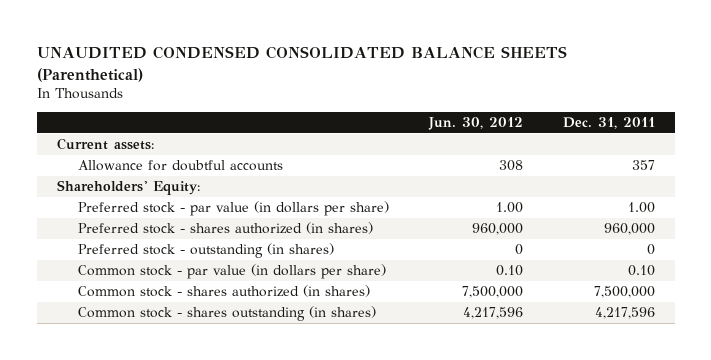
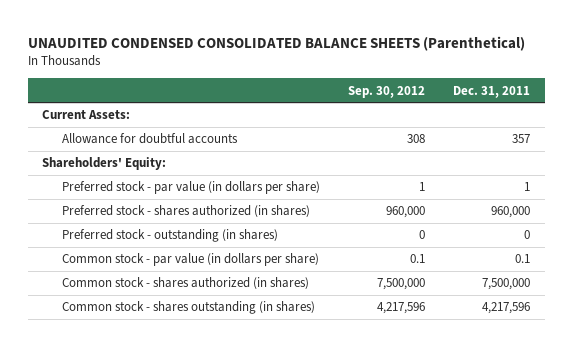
[427,117,523,131] Jun. 30, 2012 -> none
none -> [348,85,426,98] Sep. 30, 2012
[56,138,154,151] Current assets: -> [41,110,130,120] Current Assets:
[627,202,655,214] 1.00 -> [524,182,531,192] 1
[627,265,655,277] 0.10 -> [515,254,531,264] 0.1

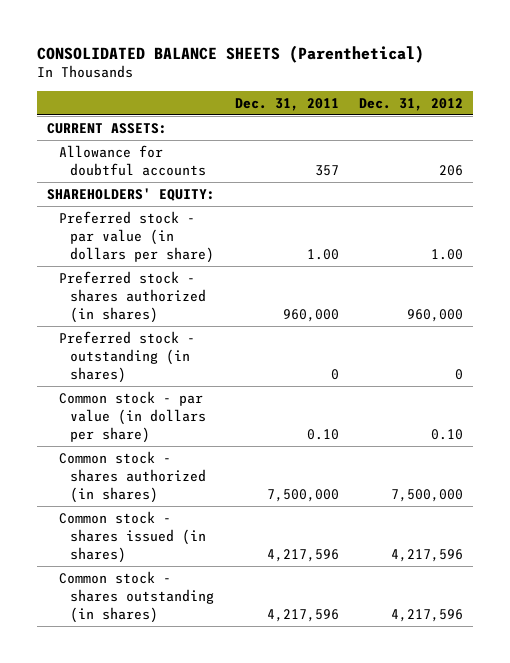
[27,36,525,52] UNAUDITED CONDENSED CONSOLIDATED BALANCE SHEETS (Parenthetical) -> [36,44,424,63] CONSOLIDATED BALANCE SHEETS (Parenthetical)
[348,85,426,98] Sep. 30, 2012 -> none
none -> [359,98,464,112] Dec. 31, 2012
[41,110,130,120] Current Assets: -> [47,122,168,134] CURRENT ASSETS:
[41,157,166,171] Shareholders' Equity: -> [47,187,216,201] SHAREHOLDERS' EQUITY:
[524,182,531,192] 1 -> [307,248,340,260] 1.00
[515,254,531,264] 0.1 -> [307,428,340,440] 0.10
none -> [58,510,207,563] Common stock - shares issued (in shares)

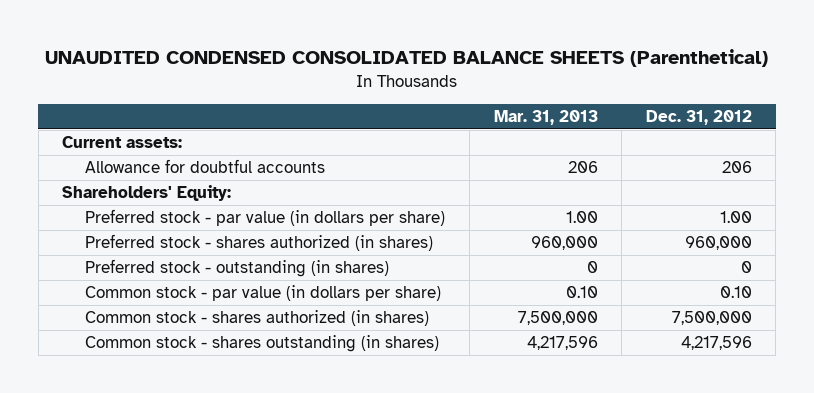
[36,44,424,63] CONSOLIDATED BALANCE SHEETS (Parenthetical) -> [44,49,768,68] UNAUDITED CONDENSED CONSOLIDATED BALANCE SHEETS (Parenthetical)
[235,98,340,112] Dec. 31, 2011 -> none
none -> [493,110,598,126] Mar. 31, 2013
[47,122,168,134] CURRENT ASSETS: -> [62,136,183,149] Current assets:
[47,187,216,201] SHAREHOLDERS' EQUITY: -> [62,185,232,202] Shareholders' Equity:
[58,510,207,563] Common stock - shares issued (in shares) -> none

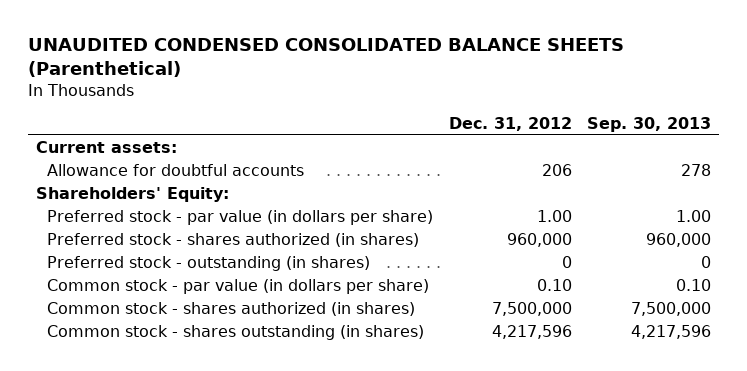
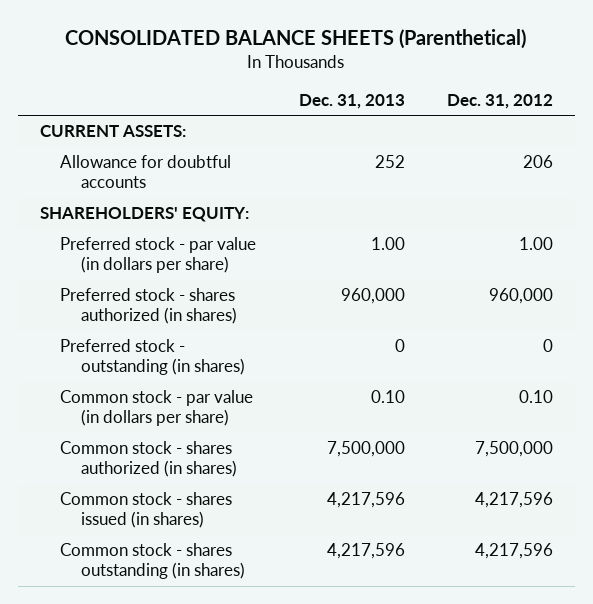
[27,38,624,78] UNAUDITED CONDENSED CONSOLIDATED BALANCE SHEETS (Parenthetical) -> [65,28,527,49] CONSOLIDATED BALANCE SHEETS (Parenthetical)
[587,116,712,132] Sep. 30, 2013 -> none
none -> [298,93,405,109] Dec. 31, 2013
[35,141,177,154] Current assets: -> [39,125,186,138] CURRENT ASSETS:
[35,187,229,203] Shareholders' Equity: -> [39,207,249,223] SHAREHOLDERS' EQUITY:
none -> [60,492,233,529] Common stock - shares issued (in shares)

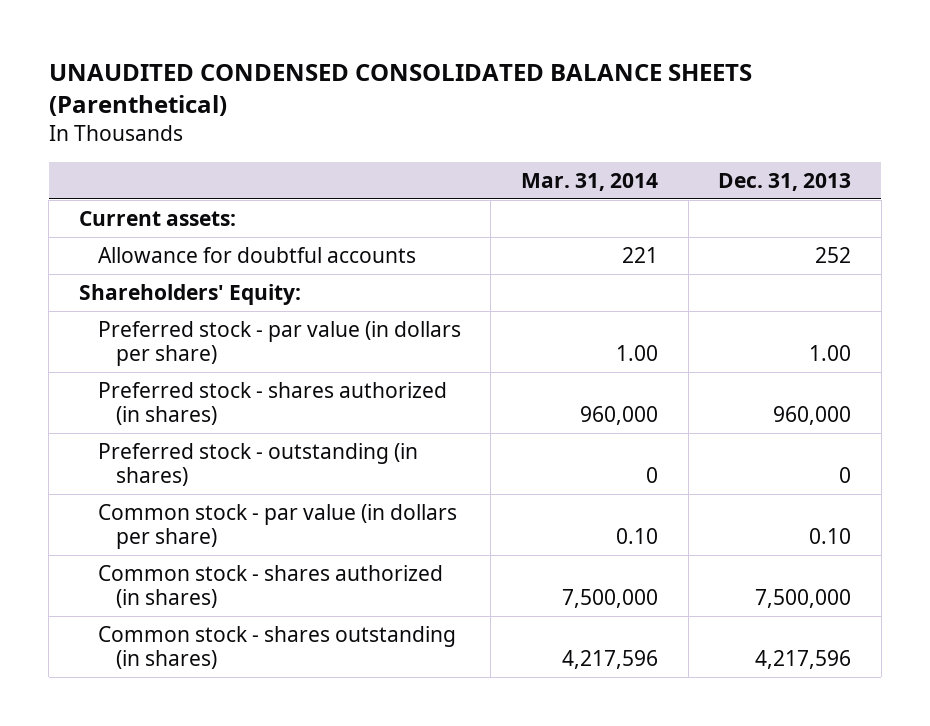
[65,28,527,49] CONSOLIDATED BALANCE SHEETS (Parenthetical) -> [48,64,752,117] UNAUDITED CONDENSED CONSOLIDATED BALANCE SHEETS (Parenthetical)
[447,93,554,109] Dec. 31, 2012 -> none
none -> [520,173,658,192] Mar. 31, 2014
[39,125,186,138] CURRENT ASSETS: -> [79,210,237,226] Current assets:
[39,207,249,223] SHAREHOLDERS' EQUITY: -> [79,283,302,305] Shareholders' Equity:
[60,492,233,529] Common stock - shares issued (in shares) -> none

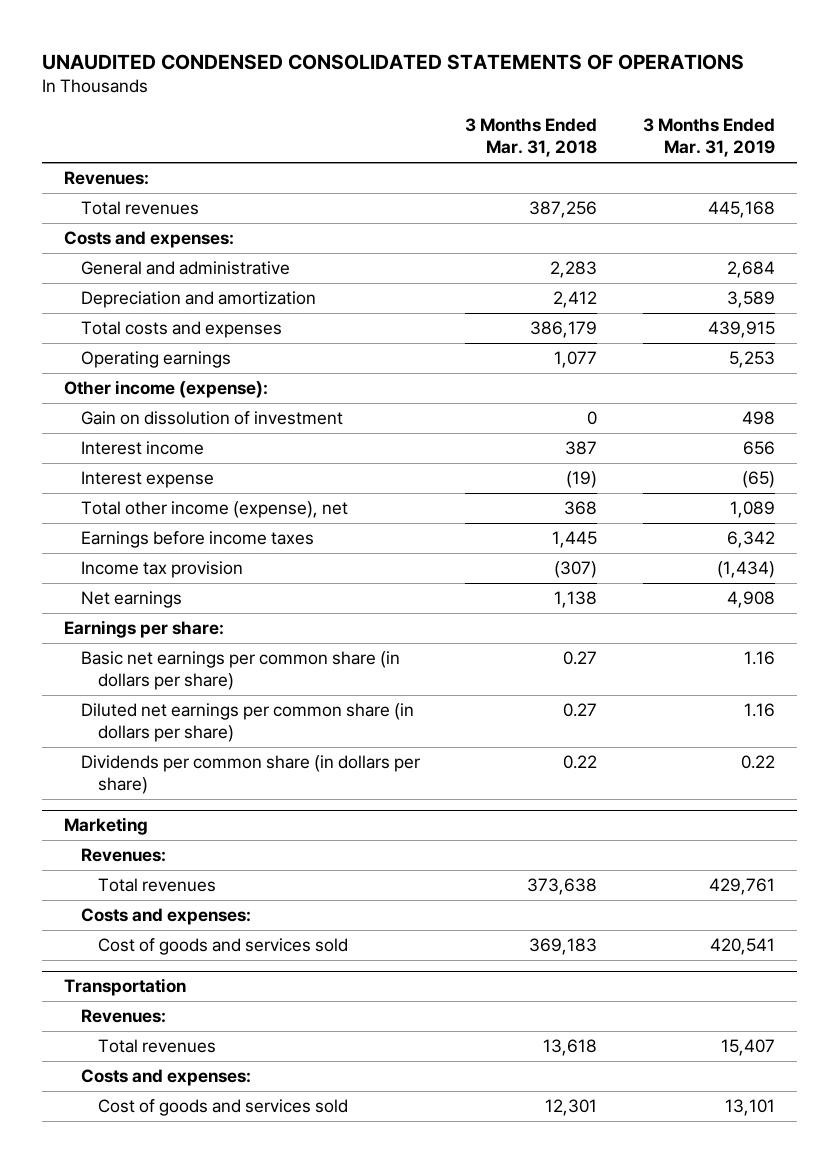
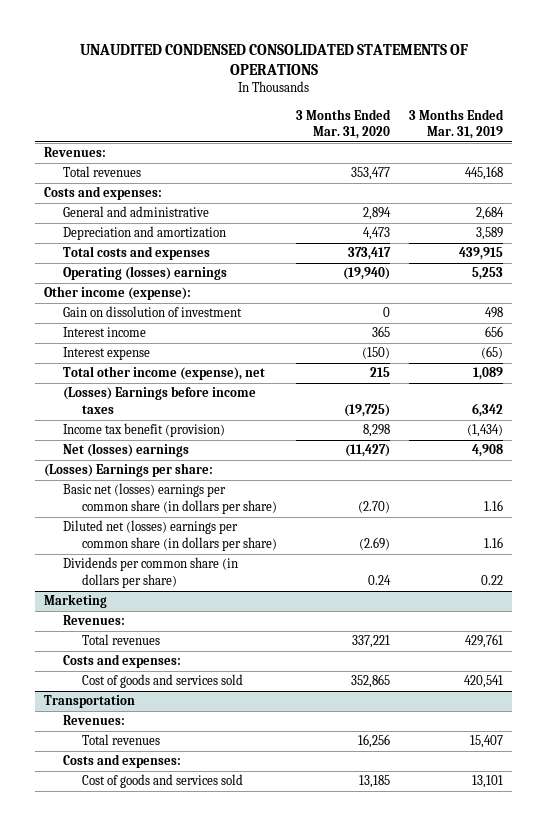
[465,118,598,158] 3 Months Ended Mar. 31, 2018 -> none
none -> [295,108,391,140] 3 Months Ended Mar. 31, 2020
[81,351,232,369] Operating earnings -> [63,266,228,281] Operating (losses) earnings
[81,531,315,549] Earnings before income taxes -> [63,386,257,414] (Losses) Earnings before income taxes
[81,561,244,579] Income tax provision -> [63,423,226,438] Income tax benefit (provision)
[81,591,183,609] Net earnings -> [63,443,190,458] Net (losses) earnings
[64,620,225,639] Earnings per share: -> [44,463,214,478] (Losses) Earnings per share:
[81,651,401,691] Basic net earnings per common share (in dollars per share) -> [63,483,278,514] Basic net (losses) earnings per common share (in dollars per share)
[81,703,415,743] Diluted net earnings per common share (in dollars per share) -> [63,520,278,551] Diluted net (losses) earnings per common share (in dollars per share)

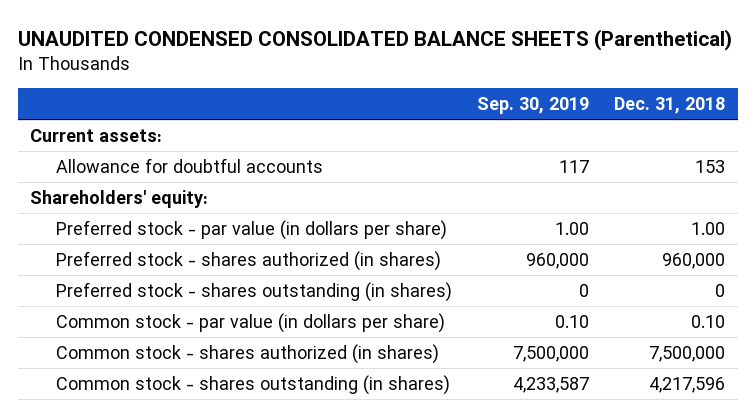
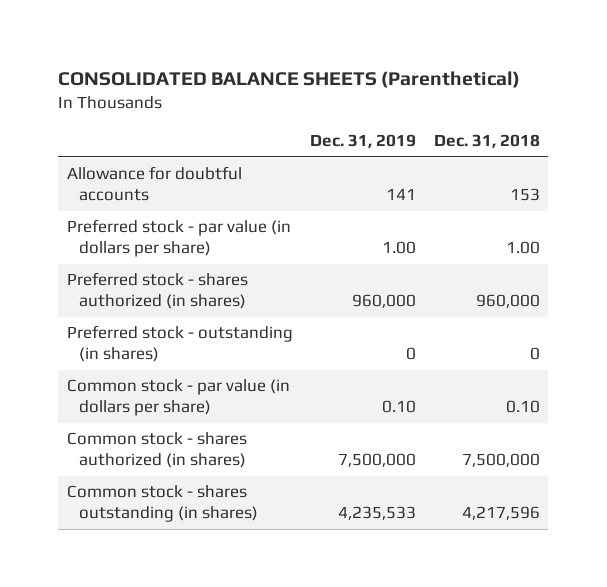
[17,28,732,51] UNAUDITED CONDENSED CONSOLIDATED BALANCE SHEETS (Parenthetical) -> [58,70,521,88] CONSOLIDATED BALANCE SHEETS (Parenthetical)
[476,96,589,114] Sep. 30, 2019 -> none
none -> [310,134,417,149] Dec. 31, 2019
[30,129,163,143] Current assets: -> none
[30,190,209,209] Shareholders' equity: -> none
[55,282,452,303] Preferred stock - shares outstanding (in shares) -> [66,325,293,363] Preferred stock - outstanding (in shares)

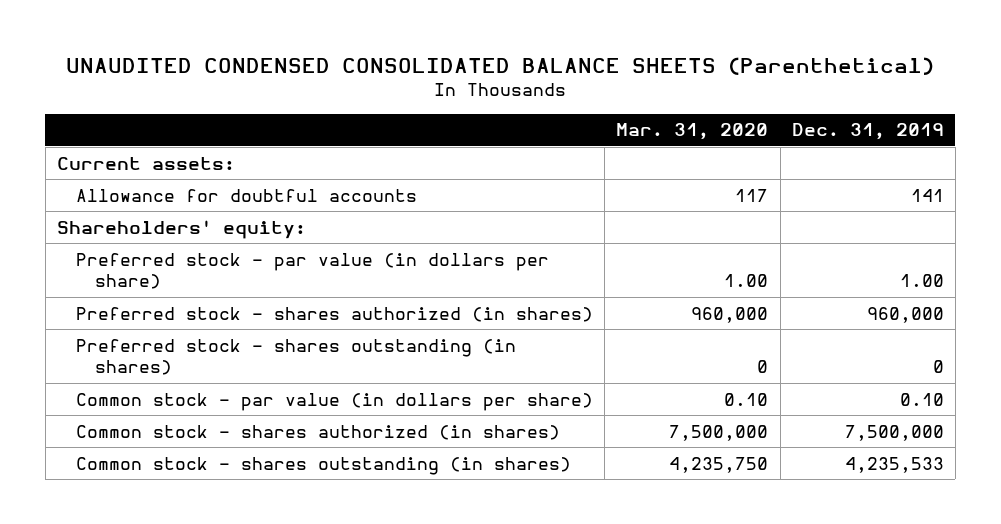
[58,70,521,88] CONSOLIDATED BALANCE SHEETS (Parenthetical) -> [66,56,935,75] UNAUDITED CONDENSED CONSOLIDATED BALANCE SHEETS (Parenthetical)
[433,134,540,149] Dec. 31, 2018 -> none
none -> [616,123,769,141] Mar. 31, 2020
none -> [57,156,236,170] Current assets:
none -> [57,219,307,239] Shareholders' equity:
[66,325,293,363] Preferred stock - outstanding (in shares) -> [76,338,517,376] Preferred stock - shares outstanding (in shares)

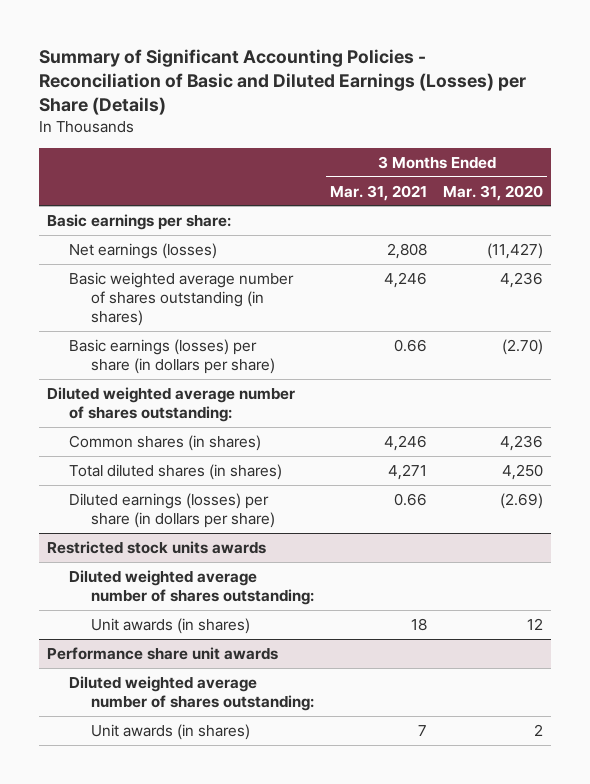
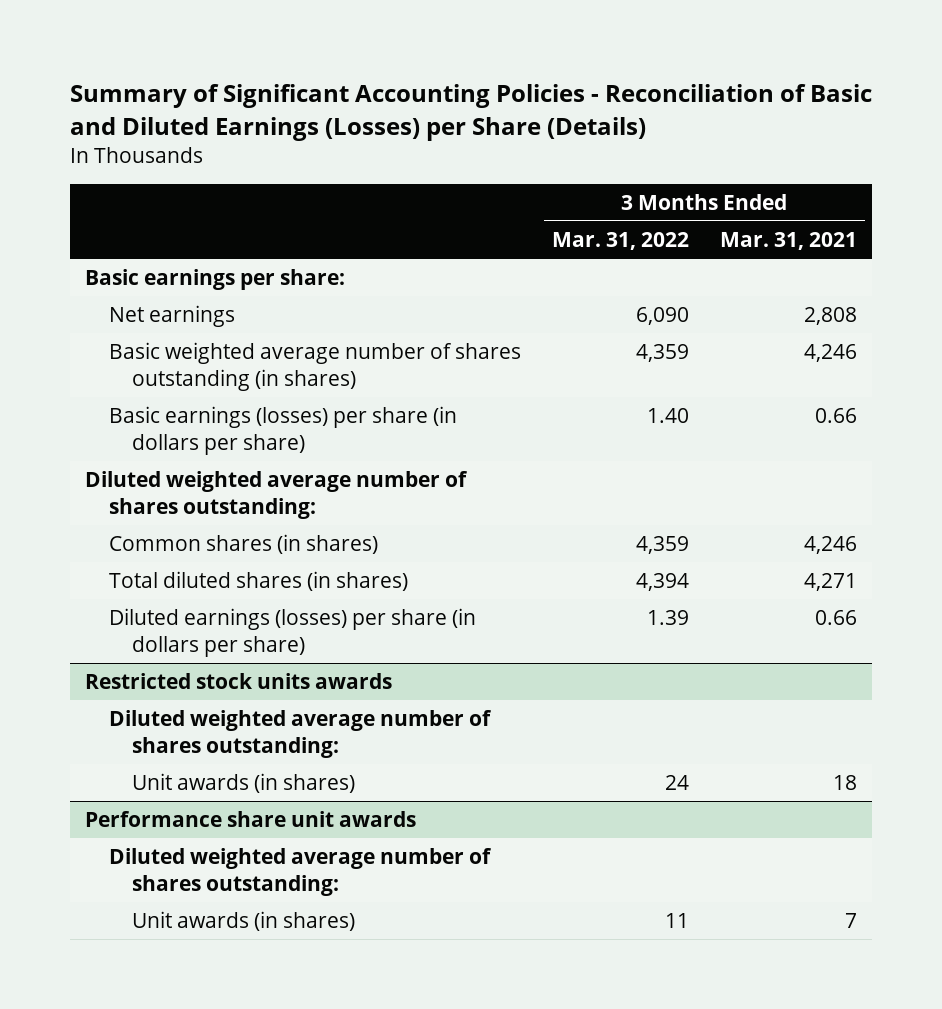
[442,184,543,201] Mar. 31, 2020 -> none
none -> [551,231,689,250] Mar. 31, 2022
[69,242,218,259] Net earnings (losses) -> [108,305,235,328] Net earnings

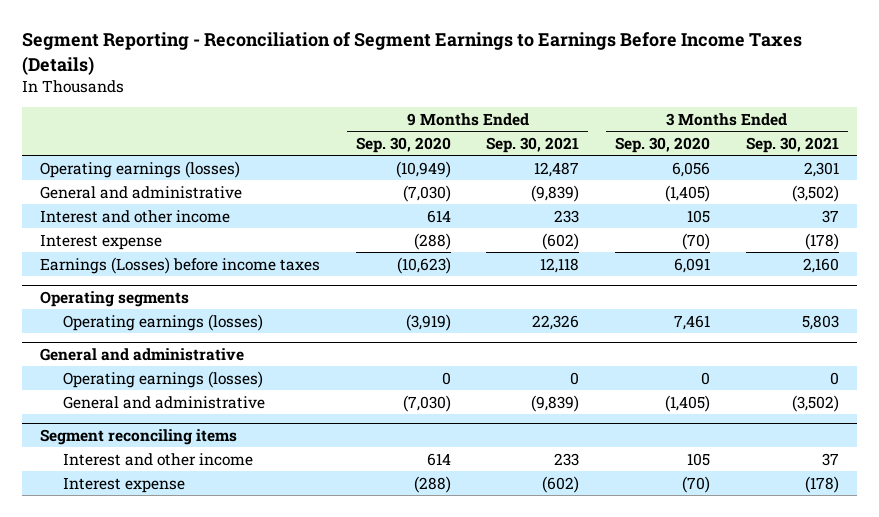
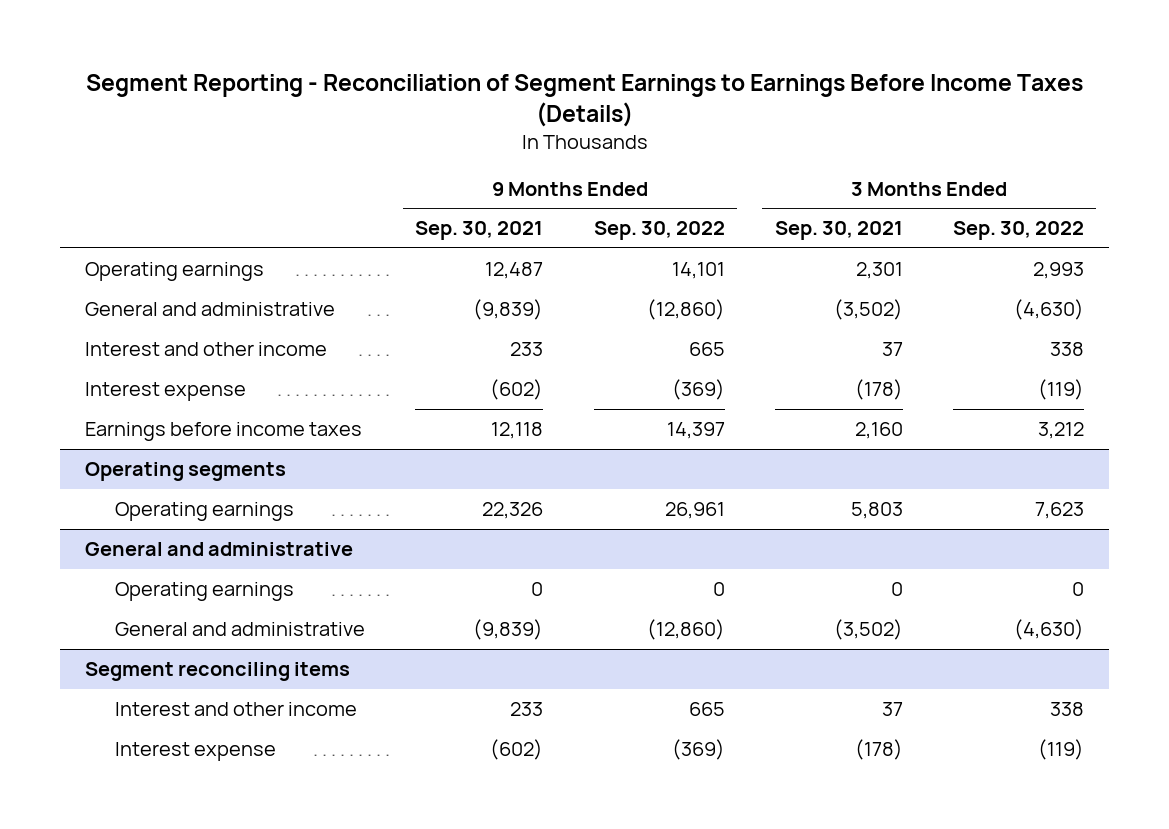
[355,136,451,153] Sep. 30, 2020 -> none
[615,136,711,153] Sep. 30, 2020 -> none
none -> [593,221,725,241] Sep. 30, 2022
none -> [952,221,1084,241] Sep. 30, 2022
[39,160,240,178] Operating earnings (losses) -> [85,262,265,282] Operating earnings
[39,256,320,274] Earnings (Losses) before income taxes -> [85,422,363,442] Earnings before income taxes
[62,313,263,331] Operating earnings (losses) -> [115,502,295,522] Operating earnings
[62,370,263,388] Operating earnings (losses) -> [115,582,295,602] Operating earnings

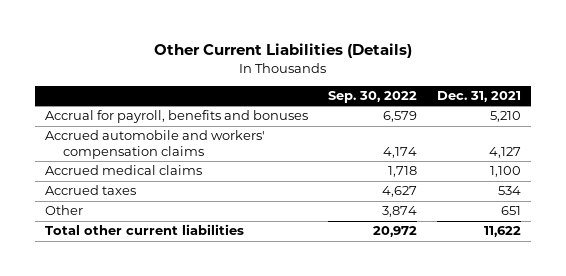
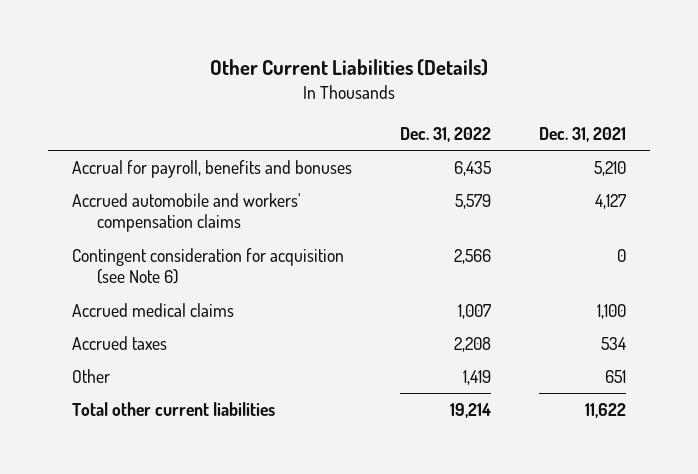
[327,91,417,104] Sep. 30, 2022 -> none
none -> [399,127,491,143] Dec. 31, 2022
none -> [71,248,344,285] Contingent consideration for acquisition (see Note 6)

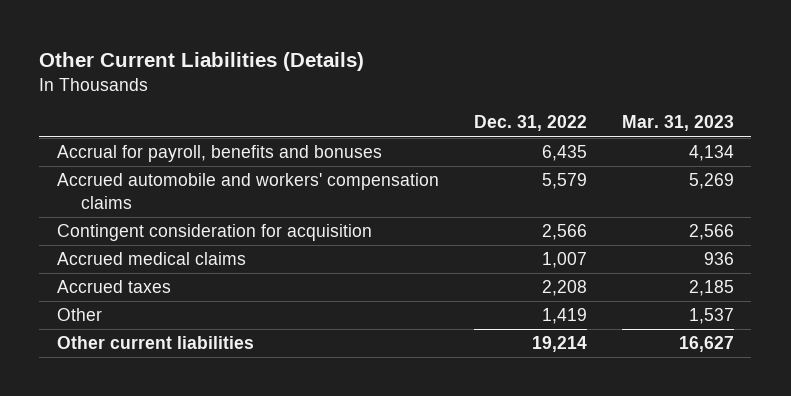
[538,127,626,143] Dec. 31, 2021 -> none
none -> [621,115,734,132] Mar. 31, 2023
[71,248,344,285] Contingent consideration for acquisition (see Note 6) -> [56,224,372,242] Contingent consideration for acquisition
[71,402,275,417] Total other current liabilities -> [56,336,254,350] Other current liabilities

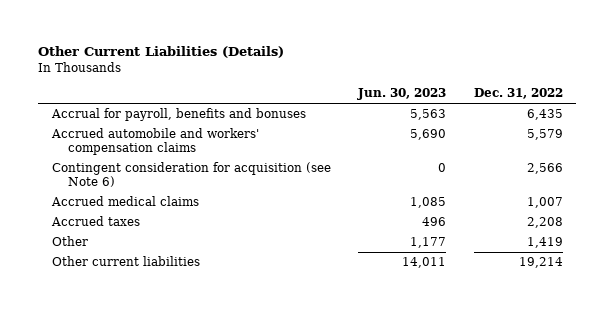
[621,115,734,132] Mar. 31, 2023 -> none
none -> [357,88,447,101] Jun. 30, 2023
[56,224,372,242] Contingent consideration for acquisition -> [51,162,331,187] Contingent consideration for acquisition (see Note 6)

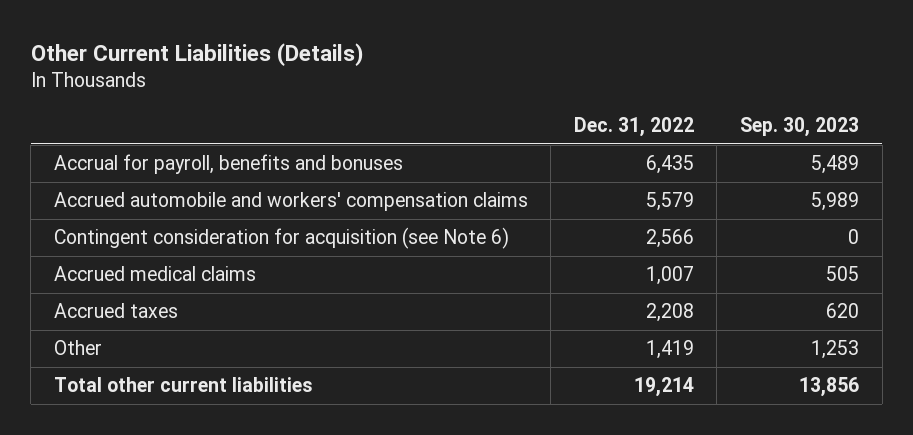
[357,88,447,101] Jun. 30, 2023 -> none
none -> [740,116,860,137] Sep. 30, 2023
[51,256,200,267] Other current liabilities -> [53,377,313,393] Total other current liabilities

